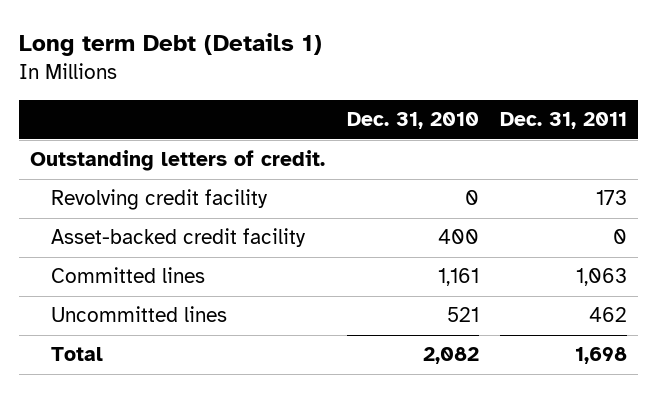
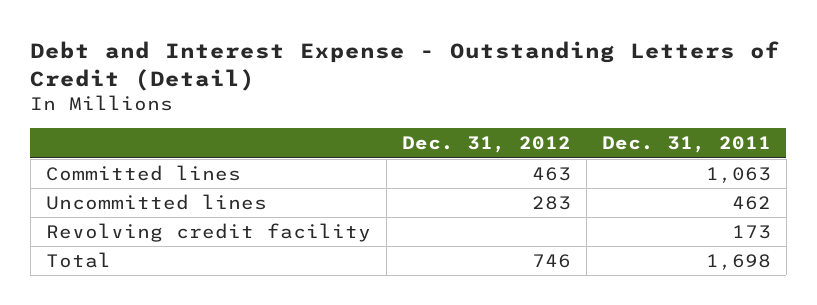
[19,33,323,57] Long term Debt (Details 1) -> [30,41,781,91] Debt and Interest Expense - Outstanding Letters of Credit (Detail)
[346,112,479,130] Dec. 31, 2010 -> none
none -> [401,136,571,154] Dec. 31, 2012
[30,150,326,172] Outstanding letters of credit. -> none
[51,228,307,248] Asset-backed credit facility -> none
[51,189,269,211] Revolving credit facility -> [45,223,371,243] Revolving credit facility

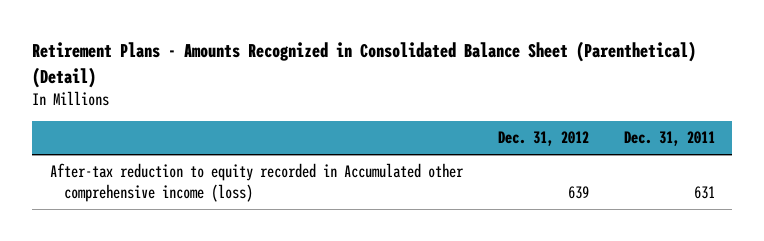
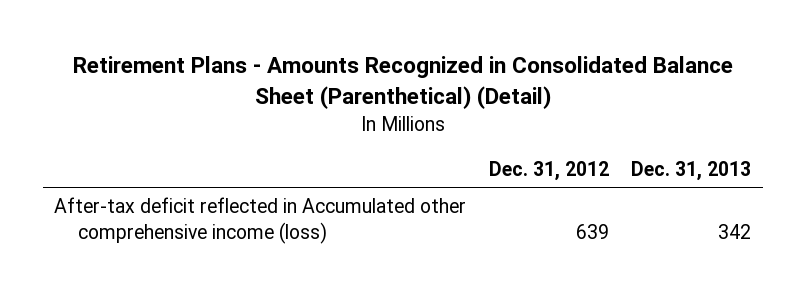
[623,131,715,147] Dec. 31, 2011 -> none
none -> [631,160,752,181] Dec. 31, 2013
[49,163,464,202] After-tax reduction to equity recorded in Accumulated other comprehensive income (loss) -> [54,197,467,244] After-tax deficit reflected in Accumulated other comprehensive income (loss)

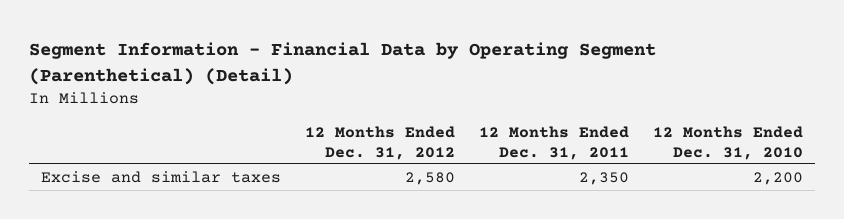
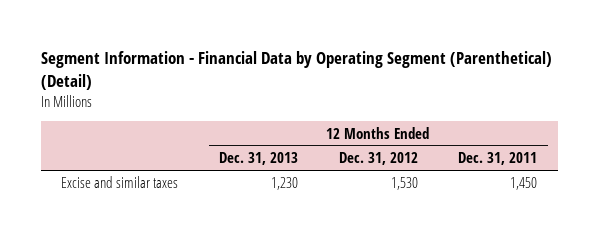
[652,126,803,160] 12 Months Ended Dec. 31, 2010 -> none
none -> [218,152,298,166] Dec. 31, 2013
[404,172,455,186] 2,580 -> [390,177,418,191] 1,530
[578,172,629,186] 2,350 -> [510,177,538,191] 1,450

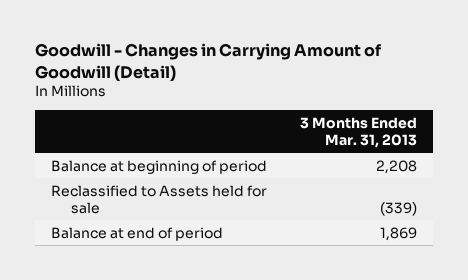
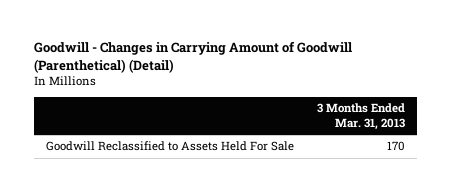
[34,43,382,81] Goodwill - Changes in Carrying Amount of Goodwill (Detail) -> [34,41,353,73] Goodwill - Changes in Carrying Amount of Goodwill (Parenthetical) (Detail)
[51,159,268,174] Balance at beginning of period -> none
[51,226,224,241] Balance at end of period -> none
[51,184,268,214] Reclassified to Assets held for sale -> [46,141,295,152] Goodwill Reclassified to Assets Held For Sale
[379,201,417,216] (339) -> [387,141,406,152] 170

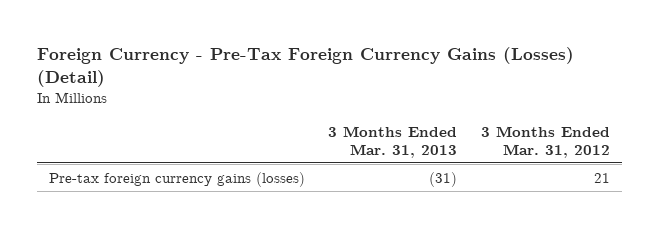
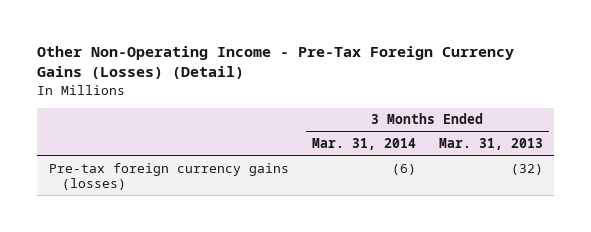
[37,47,575,88] Foreign Currency - Pre-Tax Foreign Currency Gains (Losses) (Detail) -> [36,46,514,80] Other Non-Operating Income - Pre-Tax Foreign Currency Gains (Losses) (Detail)
[481,125,611,158] 3 Months Ended Mar. 31, 2012 -> none
none -> [311,138,416,151] Mar. 31, 2014
[429,171,458,187] (31) -> [510,163,543,175] (32)

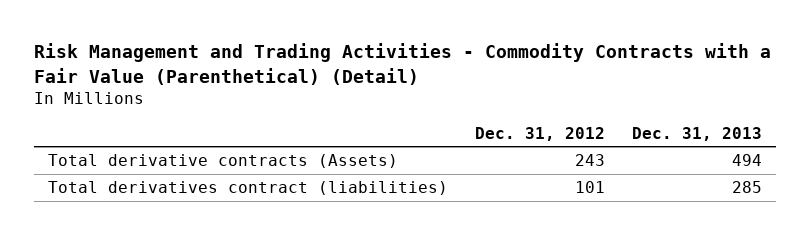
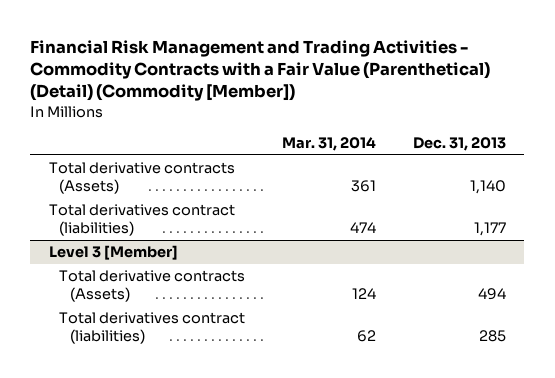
[34,43,772,85] Risk Management and Trading Activities - Commodity Contracts with a Fair Value (Parenthetical) (Detail) -> [30,39,491,102] Financial Risk Management and Trading Activities - Commodity Contracts with a Fair Value (Parenthetical) (Detail) (Commodity [Member])
[475,126,606,141] Dec. 31, 2012 -> none
none -> [282,137,377,152] Mar. 31, 2014
none -> [48,162,235,194] Total derivative contracts (Assets)
none -> [48,204,235,236] Total derivatives contract (liabilities)
none -> [48,245,178,261] Level 3 [Member]

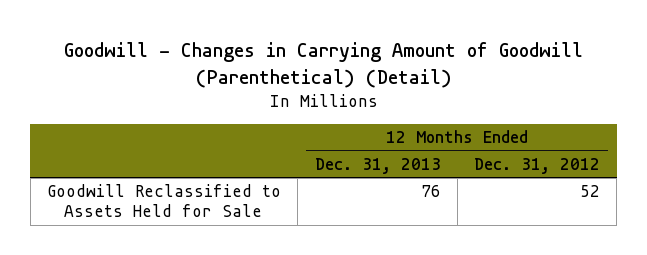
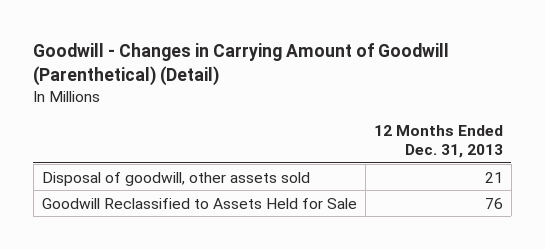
[474,157,601,174] Dec. 31, 2012 -> none
none -> [41,171,310,186] Disposal of goodwill, other assets sold

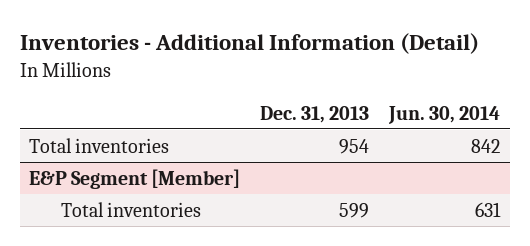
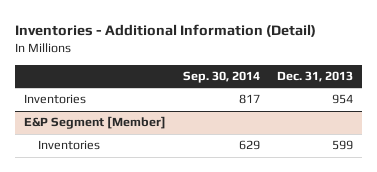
[388,105,501,124] Jun. 30, 2014 -> none
none -> [183,70,261,83] Sep. 30, 2014
[29,137,170,153] Total inventories -> [23,94,86,105] Inventories
[60,201,201,217] Total inventories -> [38,140,101,151] Inventories

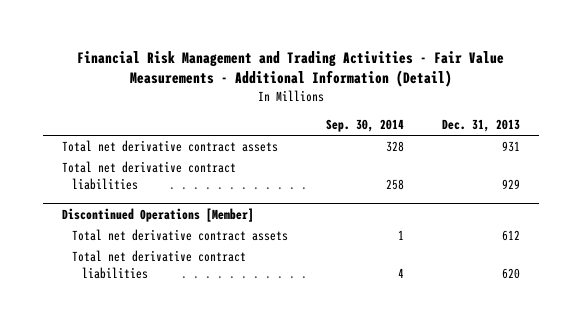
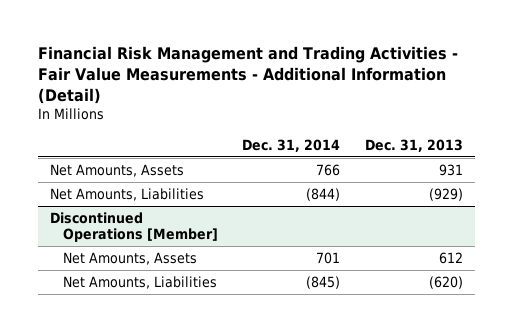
[326,119,405,133] Sep. 30, 2014 -> none
none -> [242,138,341,152] Dec. 31, 2014
[62,140,279,153] Total net derivative contract assets -> [49,164,184,178] Net Amounts, Assets
[62,161,237,190] Total net derivative contract liabilities -> [49,188,204,202] Net Amounts, Liabilities
[501,178,520,189] 929 -> [428,188,463,202] (929)
[72,229,289,242] Total net derivative contract assets -> [62,252,197,266] Net Amounts, Assets
[72,250,247,279] Total net derivative contract liabilities -> [62,276,217,290] Net Amounts, Liabilities
[501,267,520,279] 620 -> [428,276,463,290] (620)

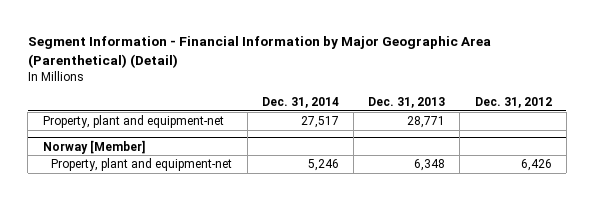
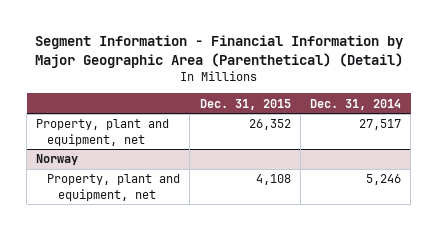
[368,96,446,108] Dec. 31, 2013 -> none
[474,96,552,108] Dec. 31, 2012 -> none
none -> [199,98,291,110] Dec. 31, 2015
[42,115,224,129] Property, plant and equipment-net -> [36,119,170,146] Property, plant and equipment, net
[42,139,145,154] Norway [Member] -> [36,154,79,166] Norway
[51,158,233,172] Property, plant and equipment-net -> [47,174,181,201] Property, plant and equipment, net

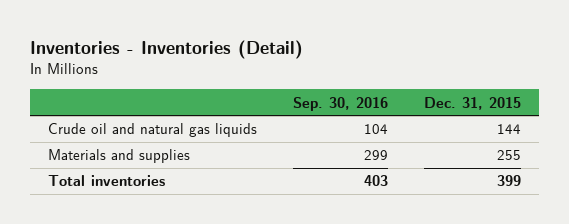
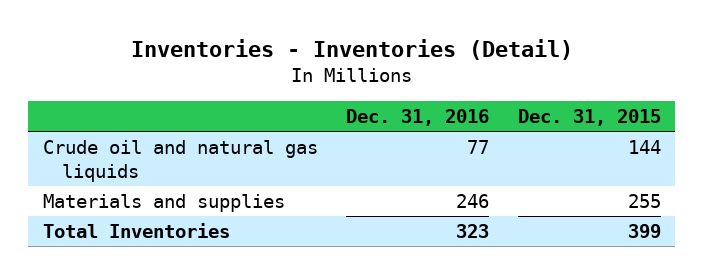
[293,96,389,111] Sep. 30, 2016 -> none
none -> [346,108,490,126] Dec. 31, 2016
[48,175,166,187] Total inventories -> [42,222,230,238] Total Inventories

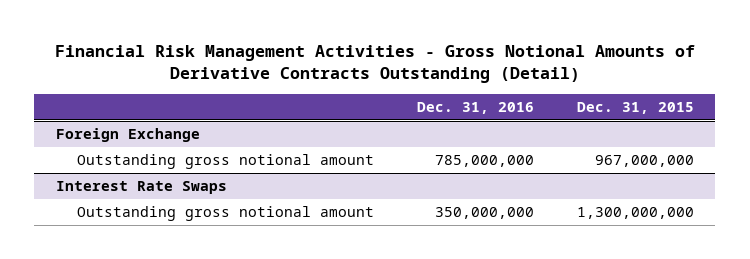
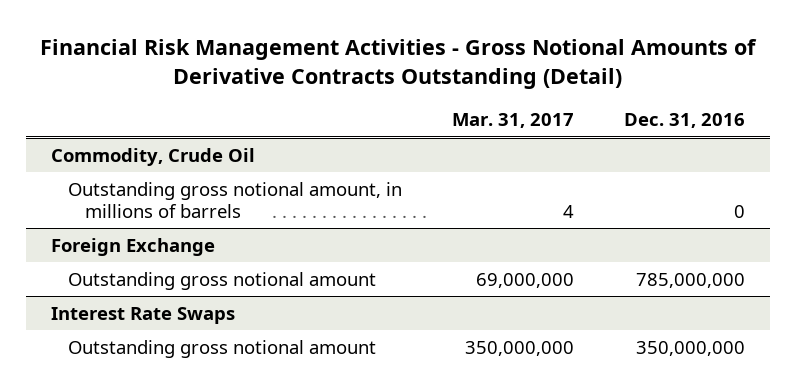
[576,102,694,115] Dec. 31, 2015 -> none
none -> [452,113,575,129] Mar. 31, 2017
none -> [51,147,256,166] Commodity, Crude Oil
none -> [68,181,403,218] Outstanding gross notional amount, in millions of barrels

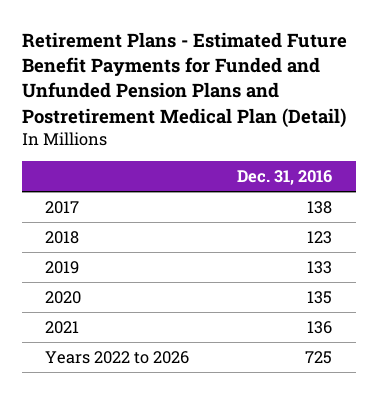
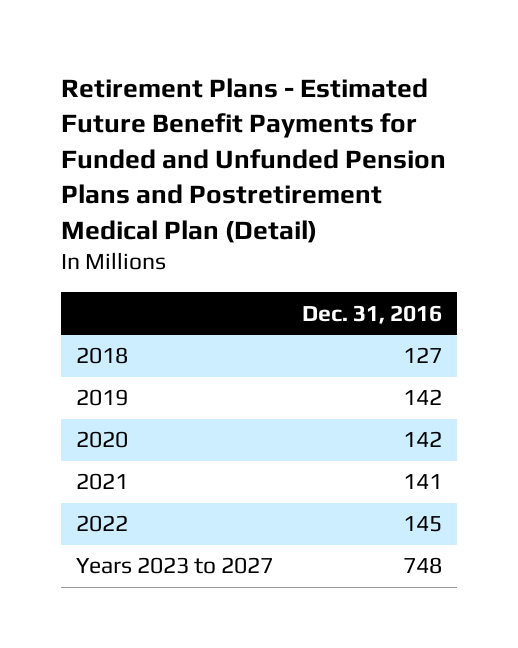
[45,201,80,215] 2017 -> none
[307,231,333,245] 123 -> [402,347,442,364] 127
[307,261,333,275] 133 -> [402,389,442,406] 142
[307,291,333,305] 135 -> [402,431,442,448] 142
[307,321,333,335] 136 -> [402,474,442,490] 141
none -> [75,515,128,533] 2022
[45,351,190,365] Years 2022 to 2026 -> [75,557,273,575] Years 2023 to 2027
[305,351,333,365] 725 -> [402,557,442,575] 748

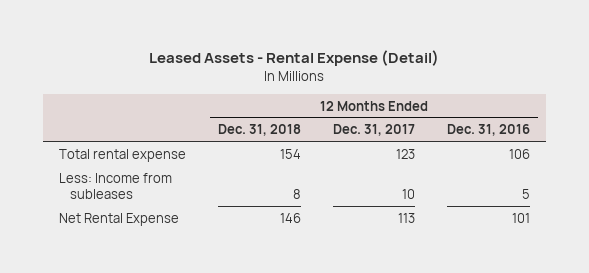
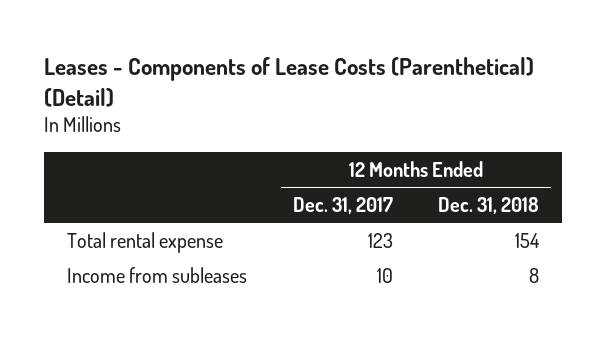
[149,50,440,67] Leased Assets - Rental Expense (Detail) -> [44,56,535,107] Leases - Components of Lease Costs (Parenthetical) (Detail)
[446,124,530,137] Dec. 31, 2016 -> none
[58,212,179,226] Net Rental Expense -> none
[58,172,172,199] Less: Income from subleases -> [66,266,247,283] Income from subleases

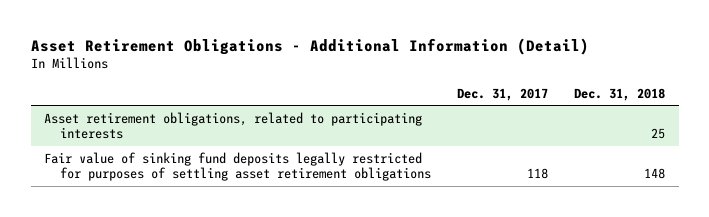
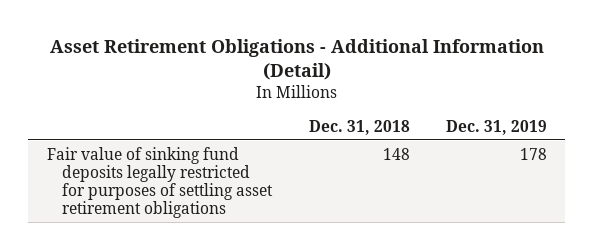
[457,87,549,101] Dec. 31, 2017 -> none
none -> [445,120,547,136] Dec. 31, 2019
[43,111,422,139] Asset retirement obligations, related to participating interests -> none

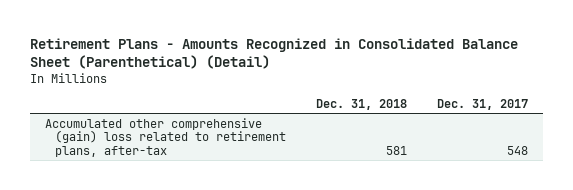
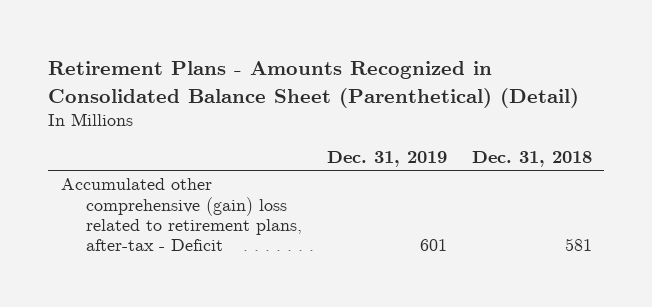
[436,99,528,111] Dec. 31, 2017 -> none
none -> [326,151,447,168] Dec. 31, 2019
[45,117,286,157] Accumulated other comprehensive (gain) loss related to retirement plans, after-tax -> [60,178,302,252] Accumulated other comprehensive (gain) loss related to retirement plans, after-tax - Deficit

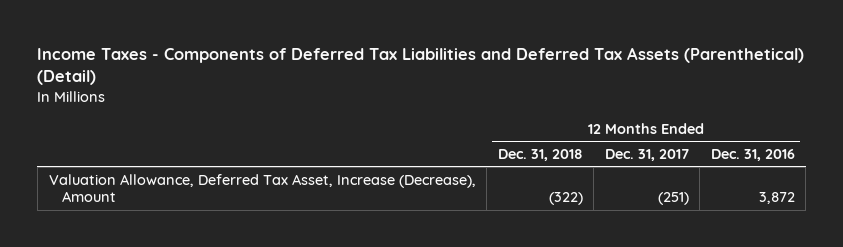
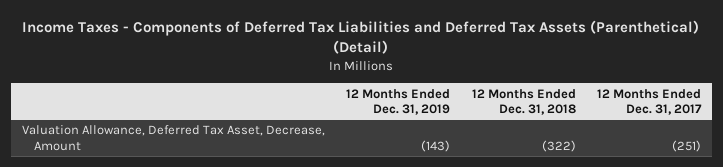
[710,148,795,161] Dec. 31, 2016 -> none
none -> [346,88,451,116] 12 Months Ended Dec. 31, 2019
[48,173,476,203] Valuation Allowance, Deferred Tax Asset, Increase (Decrease), Amount -> [21,125,325,151] Valuation Allowance, Deferred Tax Asset, Decrease, Amount

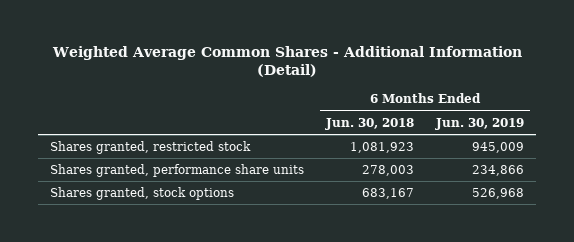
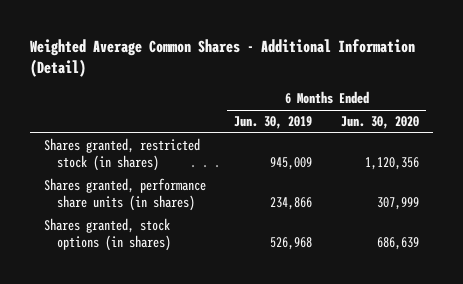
[325,117,415,130] Jun. 30, 2018 -> none
none -> [340,116,419,130] Jun. 30, 2020
[49,141,251,155] Shares granted, restricted stock -> [44,138,201,172] Shares granted, restricted stock (in shares)
[49,164,304,178] Shares granted, performance share units -> [44,178,207,212] Shares granted, performance share units (in shares)
[49,187,234,201] Shares granted, stock options -> [44,218,172,252] Shares granted, stock options (in shares)

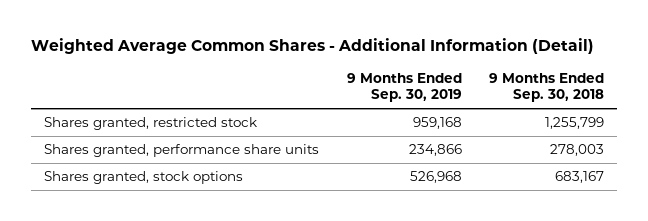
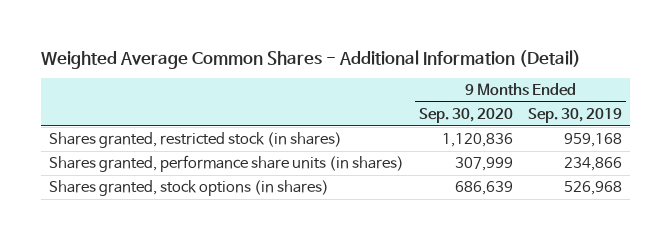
[488,72,604,103] 9 Months Ended Sep. 30, 2018 -> none
none -> [418,107,513,123] Sep. 30, 2020
[44,117,258,131] Shares granted, restricted stock -> [48,132,342,149] Shares granted, restricted stock (in shares)
[44,144,320,158] Shares granted, performance share units -> [48,155,404,173] Shares granted, performance share units (in shares)
[44,171,244,185] Shares granted, stock options -> [48,180,329,197] Shares granted, stock options (in shares)

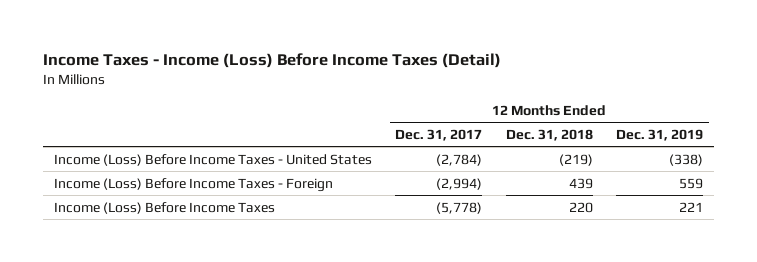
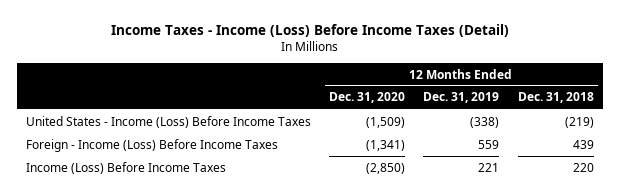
[395,128,483,141] Dec. 31, 2017 -> none
none -> [329,92,406,104] Dec. 31, 2020
[54,153,373,166] Income (Loss) Before Income Taxes - United States -> [25,115,311,128] United States - Income (Loss) Before Income Taxes
[54,177,334,192] Income (Loss) Before Income Taxes - Foreign -> [25,138,278,152] Foreign - Income (Loss) Before Income Taxes

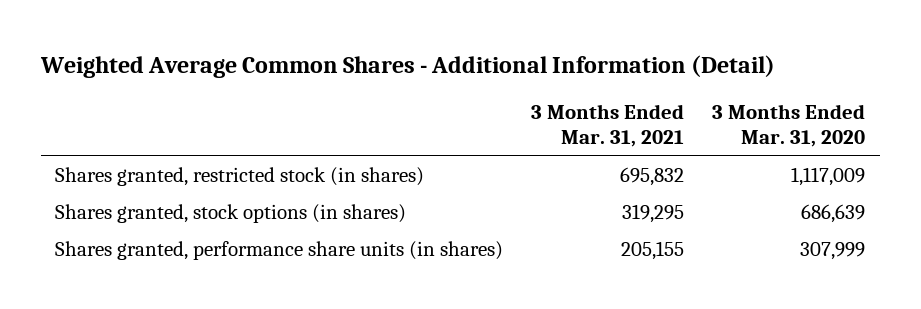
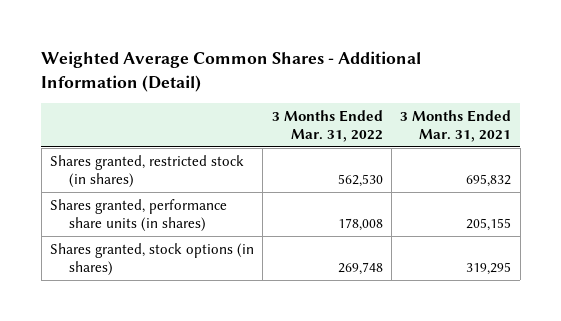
[712,103,866,148] 3 Months Ended Mar. 31, 2020 -> none
none -> [271,109,383,142] 3 Months Ended Mar. 31, 2022
[55,204,407,224] Shares granted, stock options (in shares) -> [49,242,254,277] Shares granted, stock options (in shares)

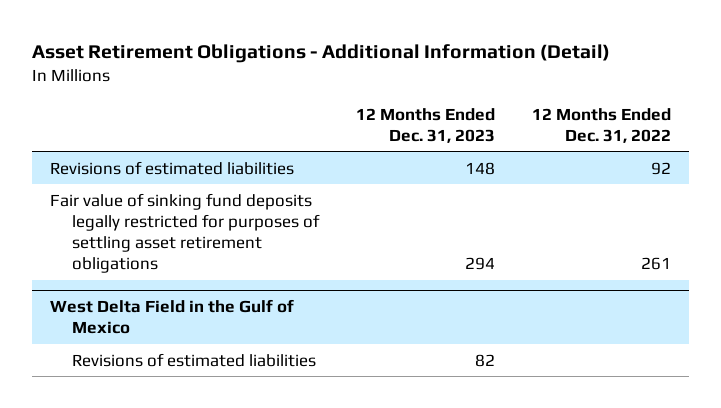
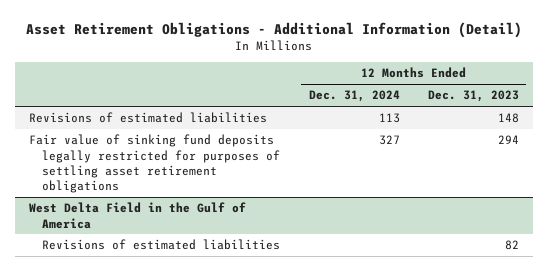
[531,107,671,143] 12 Months Ended Dec. 31, 2022 -> none
none -> [308,90,400,103] Dec. 31, 2024
[50,299,295,335] West Delta Field in the Gulf of Mexico -> [29,202,247,229] West Delta Field in the Gulf of America

